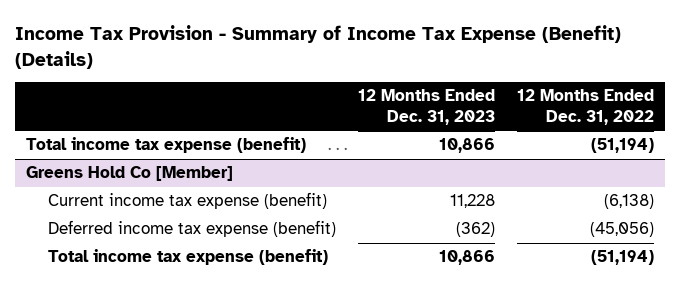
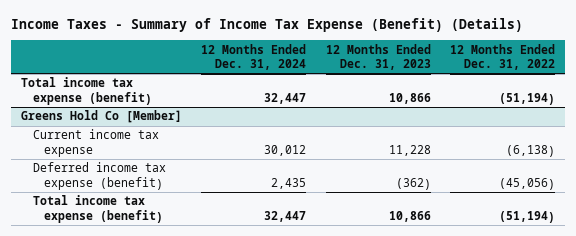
[14,25,621,69] Income Tax Provision - Summary of Income Tax Expense (Benefit) (Details) -> [11,17,524,32] Income Taxes - Summary of Income Tax Expense (Benefit) (Details)
none -> [201,43,307,71] 12 Months Ended Dec. 31, 2024
[47,192,327,210] Current income tax expense (benefit) -> [32,129,159,158] Current income tax expense

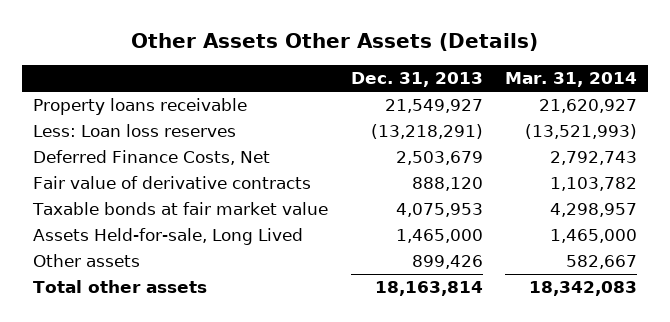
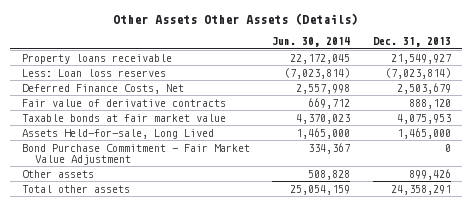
[504,72,637,88] Mar. 31, 2014 -> none
none -> [272,37,351,48] Jun. 30, 2014
[370,124,483,140] (13,218,291) -> [385,67,452,79] (7,023,814)
none -> [21,143,250,166] Bond Purchase Commitment - Fair Market Value Adjustment
[374,281,483,297] 18,163,814 -> [391,184,452,195] 24,358,291

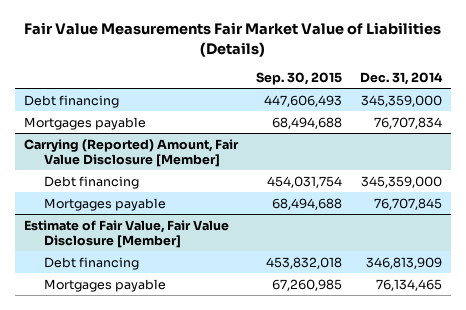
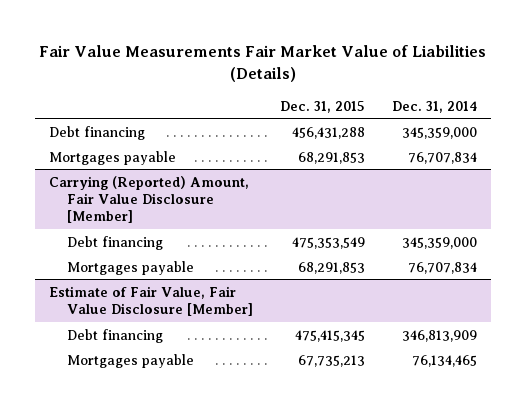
[255,71,342,85] Sep. 30, 2015 -> none
none -> [280,100,366,113] Dec. 31, 2015
[373,197,442,210] 76,707,845 -> [408,261,478,274] 76,707,834

